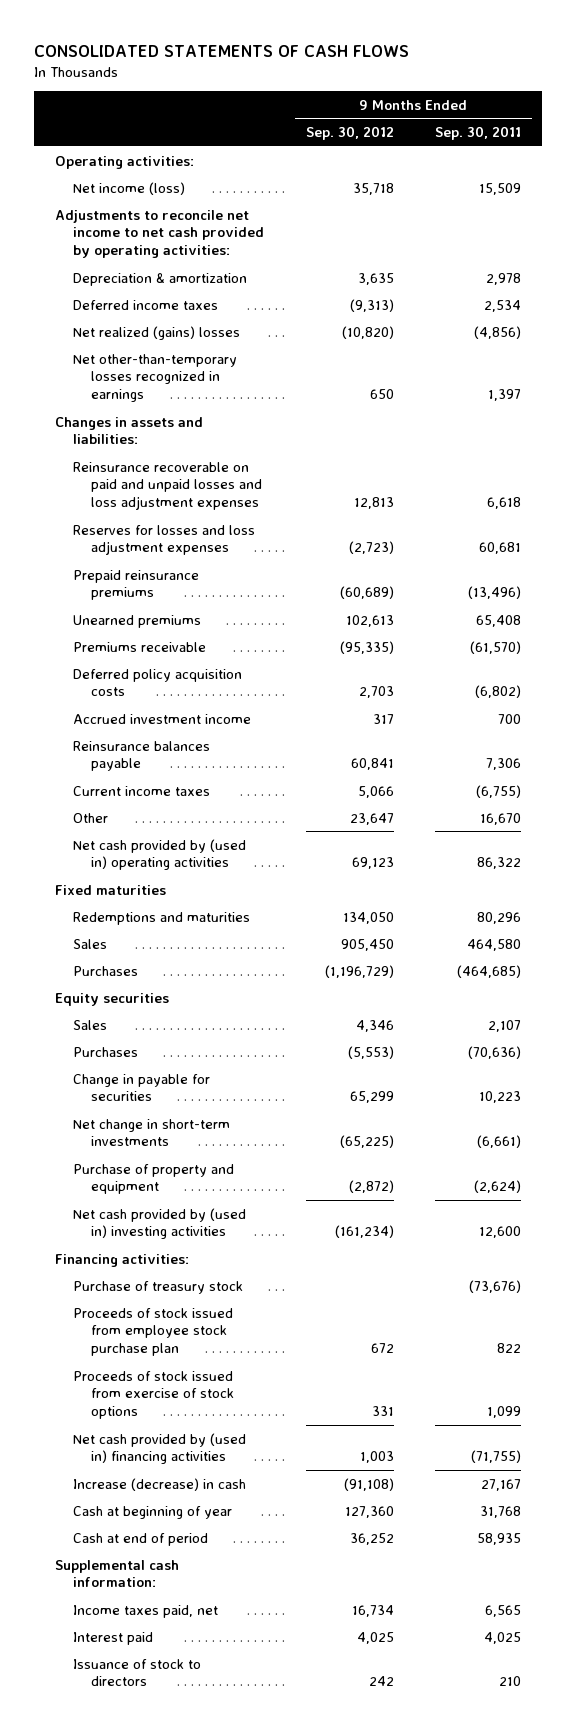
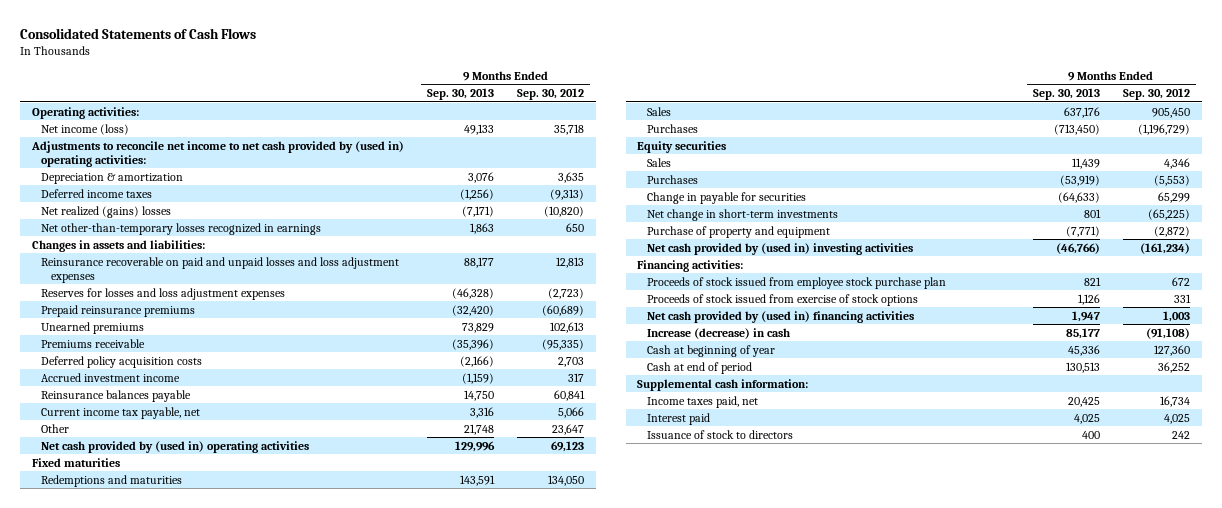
[34,44,410,57] CONSOLIDATED STATEMENTS OF CASH FLOWS -> [20,27,257,39] Consolidated Statements of Cash Flows
[435,126,522,141] Sep. 30, 2011 -> none
none -> [427,87,495,100] Sep. 30, 2013
[54,209,264,259] Adjustments to reconcile net income to net cash provided by operating activities: -> [31,140,405,167] Adjustments to reconcile net income to net cash provided by (used in) operating activities:
[72,785,210,796] Current income taxes -> [41,406,201,419] Current income tax payable, net
[72,1280,243,1294] Purchase of treasury stock -> none

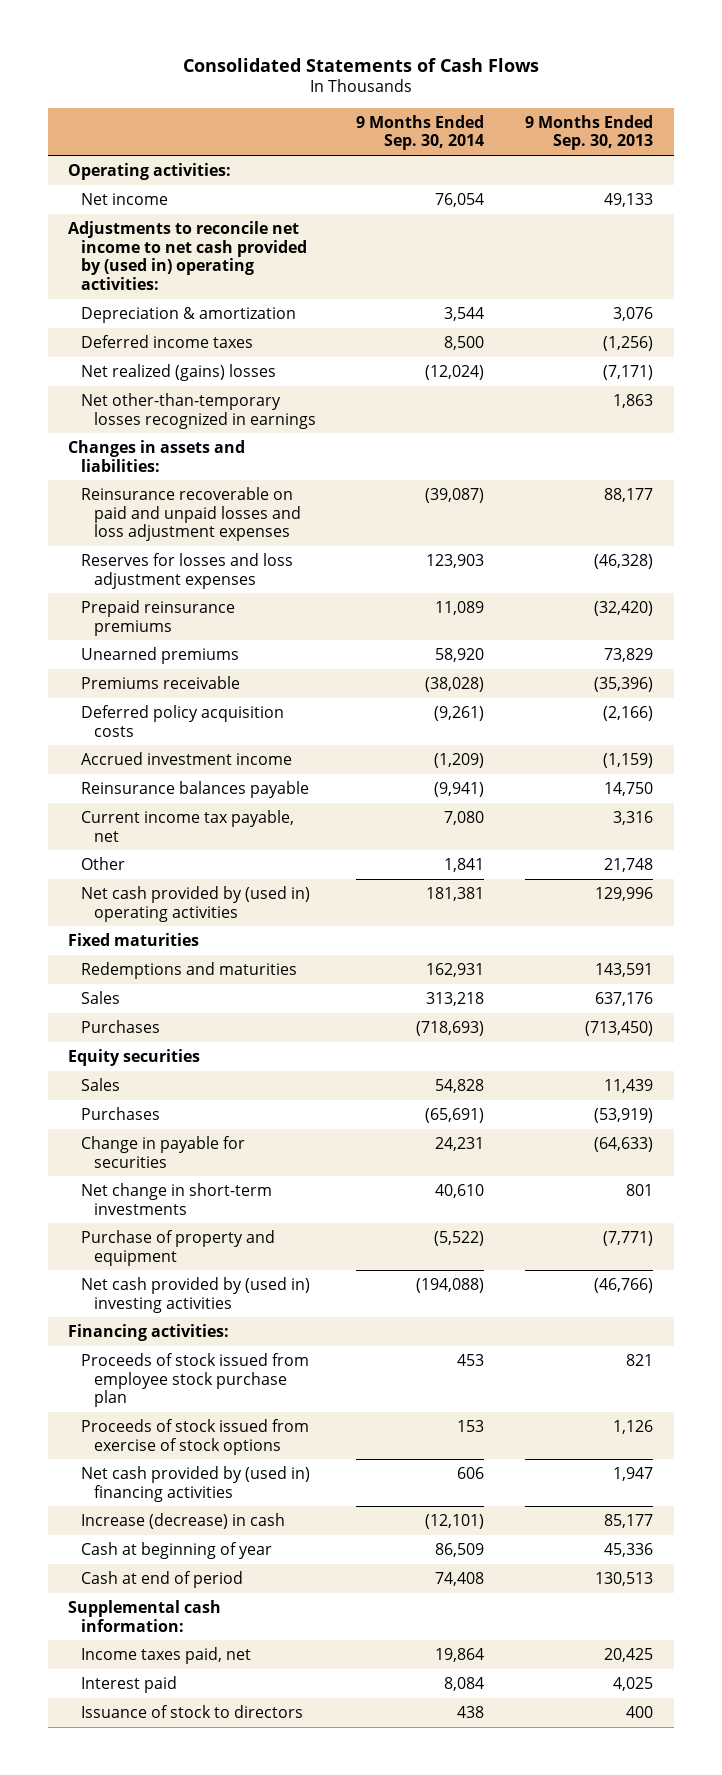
[517,87,585,100] Sep. 30, 2012 -> none
none -> [356,114,485,151] 9 Months Ended Sep. 30, 2014
[41,123,130,135] Net income (loss) -> [80,192,168,205] Net income

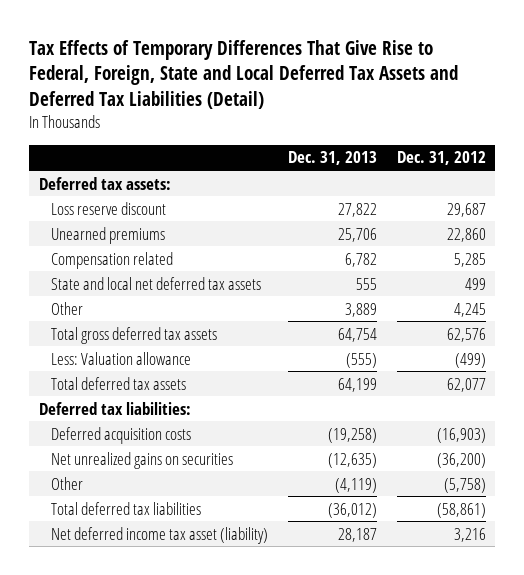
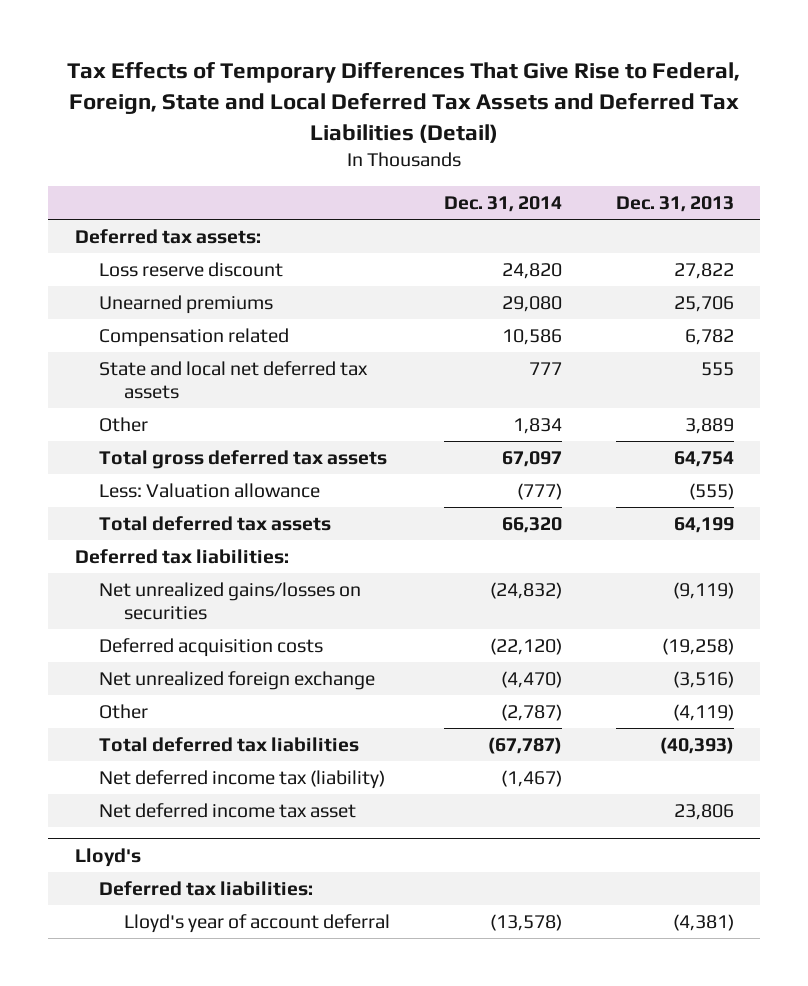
[396,151,486,166] Dec. 31, 2012 -> none
none -> [443,196,562,213] Dec. 31, 2014
none -> [99,582,362,621] Net unrealized gains/losses on securities
[51,451,234,469] Net unrealized gains on securities -> none
none -> [99,671,376,691] Net unrealized foreign exchange
[327,502,377,518] (36,012) -> [659,737,734,755] (40,393)
none -> [99,770,386,790] Net deferred income tax (liability)
[51,526,269,544] Net deferred income tax asset (liability) -> [99,803,357,819] Net deferred income tax asset
[337,527,377,542] 28,187 -> [673,804,734,821] 23,806
none -> [74,847,141,867] Lloyd's
none -> [99,881,314,897] Deferred tax liabilities:
none -> [123,914,390,934] Lloyd's year of account deferral

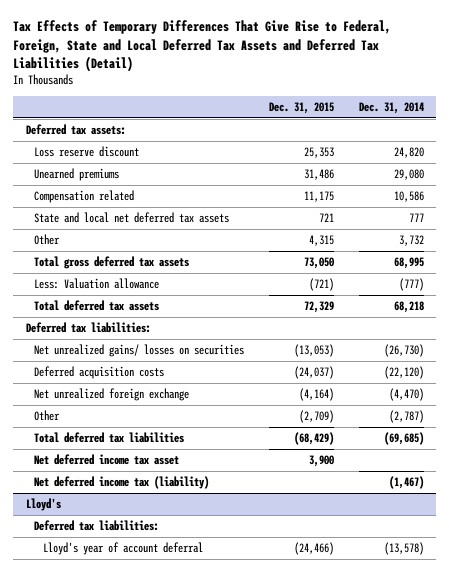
[615,196,734,213] Dec. 31, 2013 -> none
none -> [268,102,334,115] Dec. 31, 2015
[512,418,562,435] 1,834 -> [398,235,424,247] 3,732
[501,451,562,468] 67,097 -> [393,257,424,270] 68,995
[501,517,562,534] 66,320 -> [393,301,424,314] 68,218
[99,582,362,621] Net unrealized gains/losses on securities -> [34,344,245,358] Net unrealized gains/ losses on securities
[489,582,562,600] (24,832) -> [383,344,424,358] (26,730)
[487,737,562,755] (67,787) -> [383,432,424,446] (69,685)
[99,770,386,790] Net deferred income tax (liability) -> [34,476,210,490] Net deferred income tax (liability)

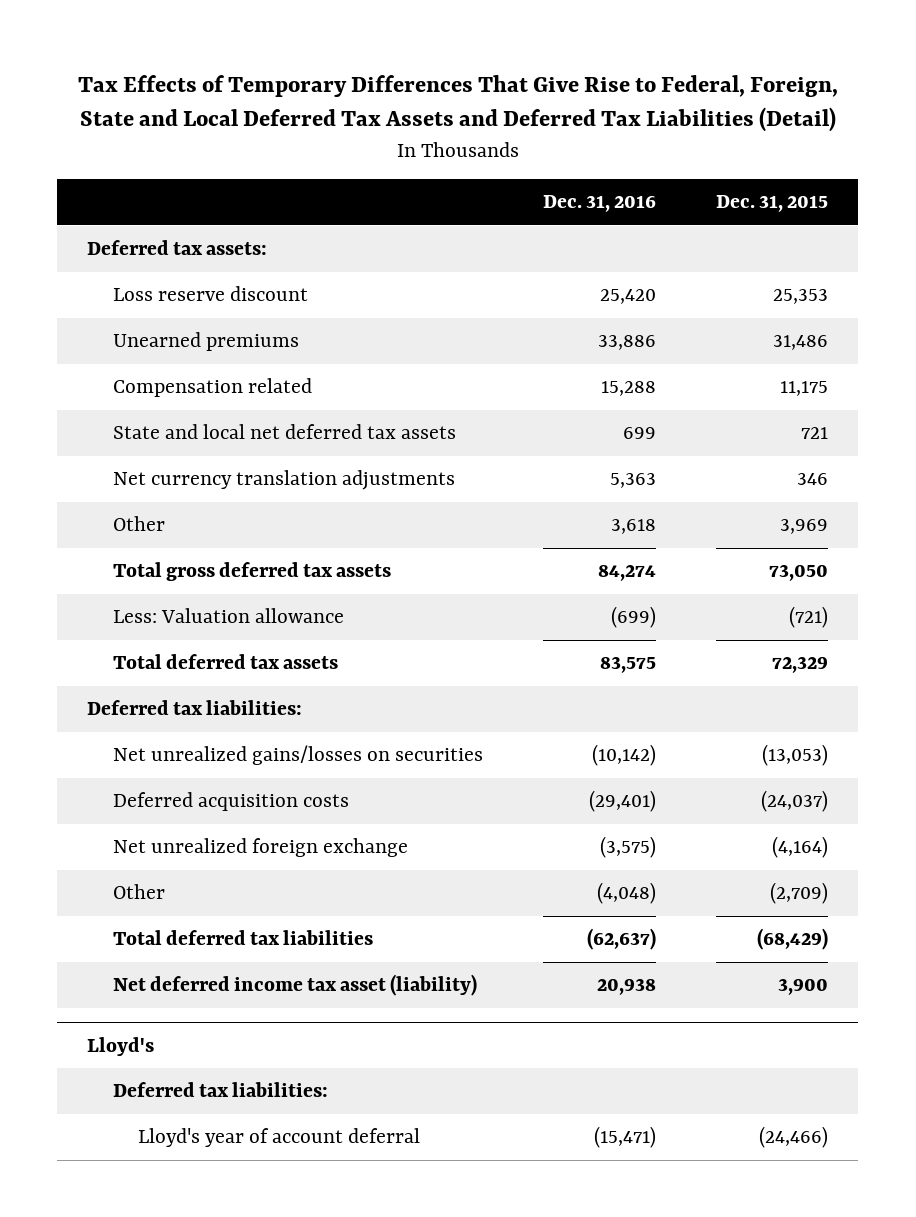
[358,102,424,115] Dec. 31, 2014 -> none
none -> [543,195,657,213] Dec. 31, 2016
none -> [112,470,455,491] Net currency translation adjustments
[308,235,334,247] 4,315 -> [780,519,829,535] 3,969
[34,344,245,358] Net unrealized gains/ losses on securities -> [112,745,483,766] Net unrealized gains/losses on securities
[34,476,210,490] Net deferred income tax (liability) -> none
[34,454,180,466] Net deferred income tax asset -> [112,974,477,997] Net deferred income tax asset (liability)

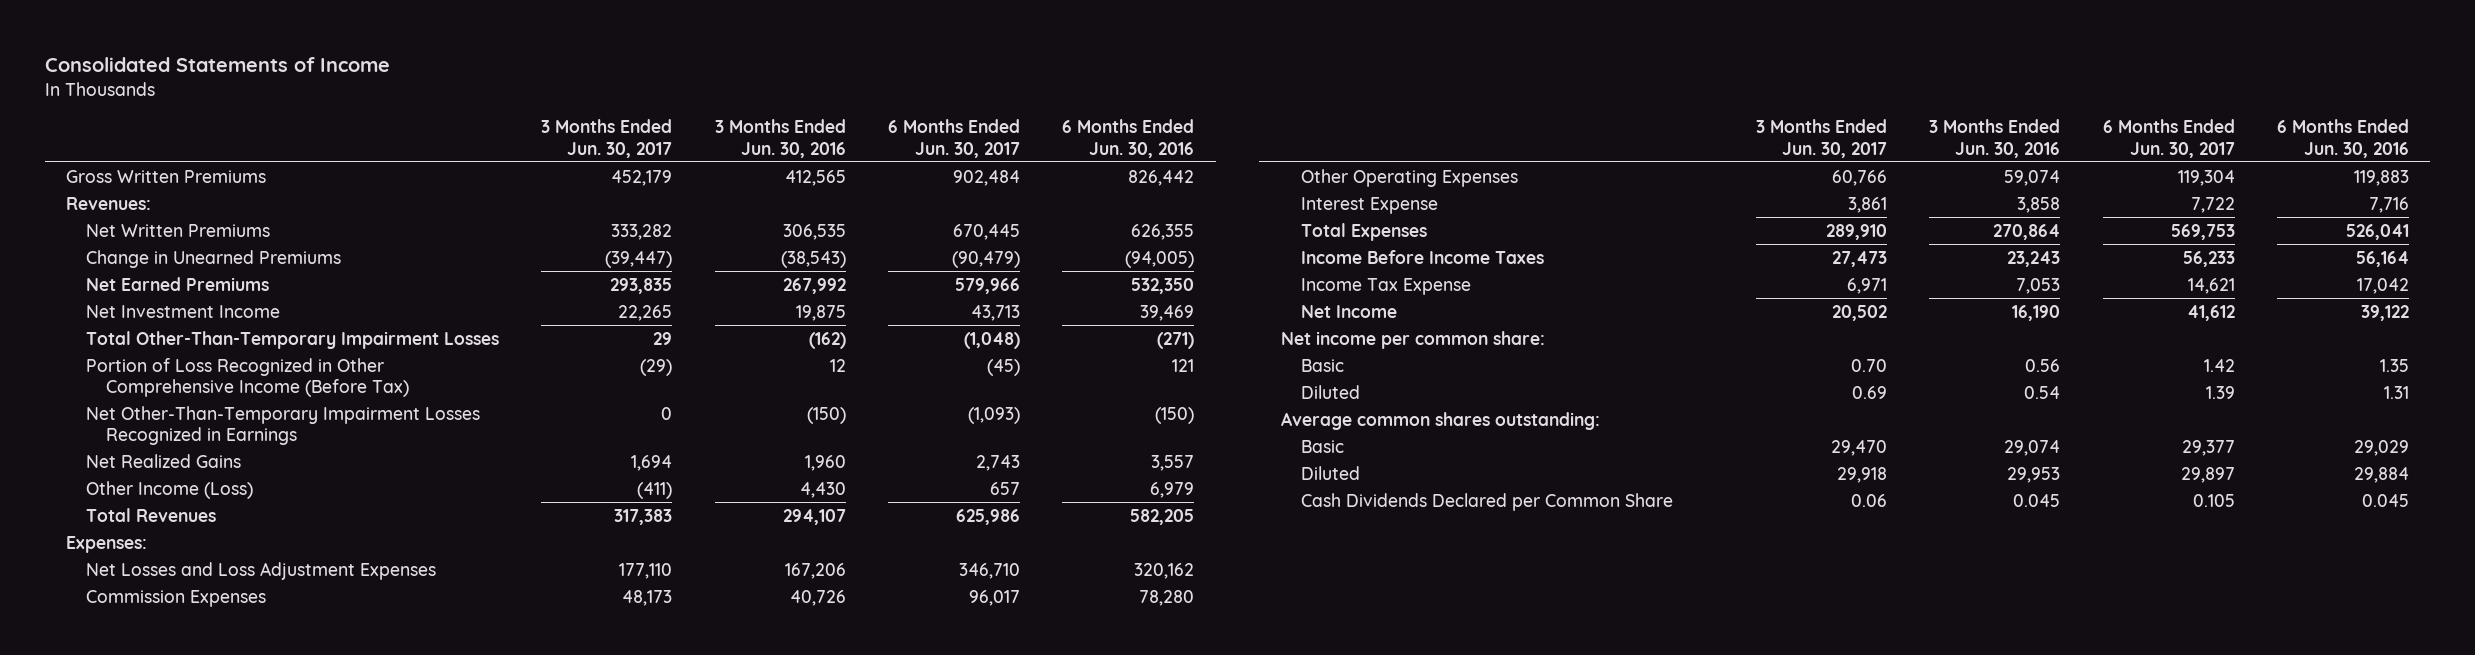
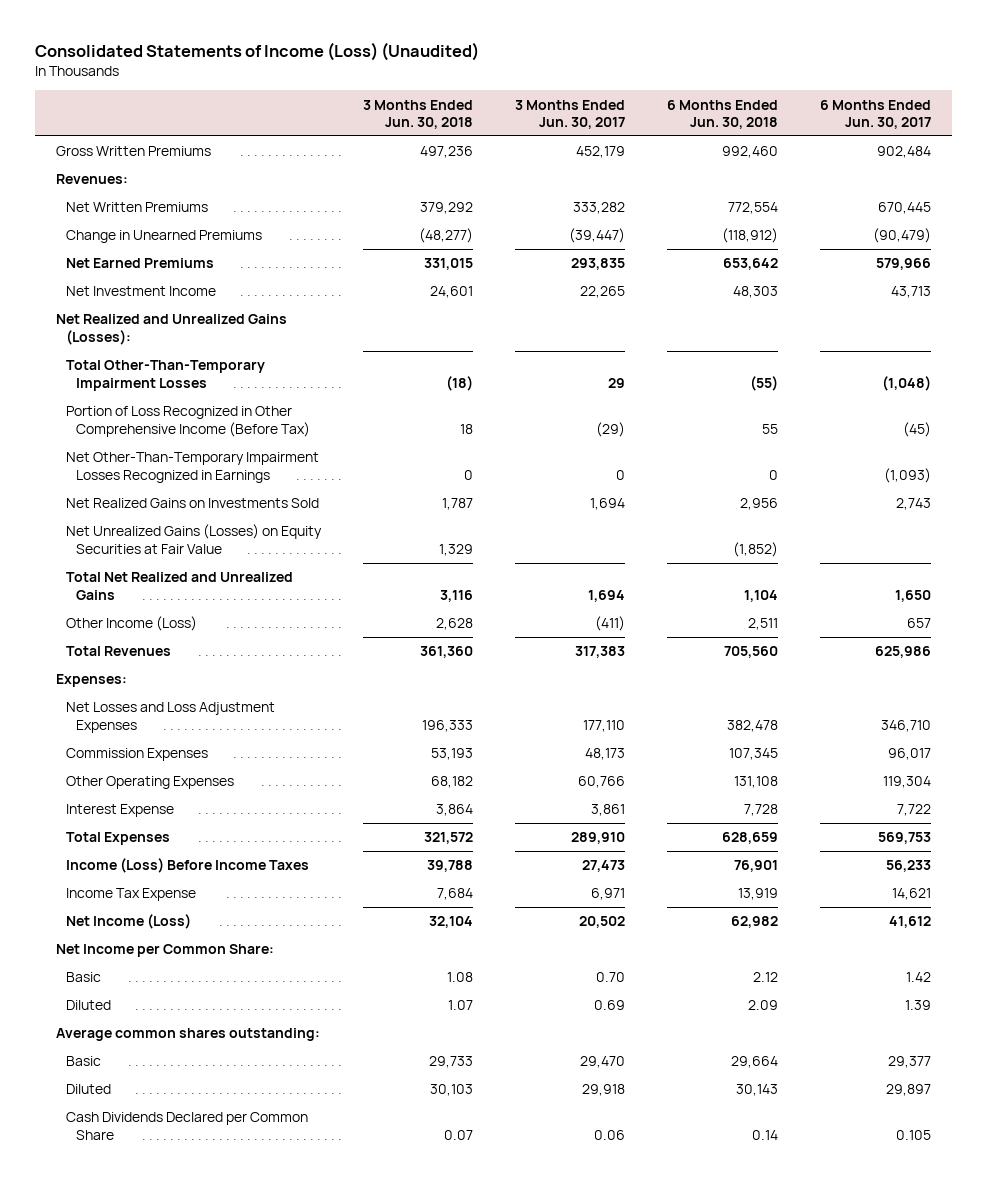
[44,57,390,73] Consolidated Statements of Income -> [34,41,479,61] Consolidated Statements of Income (Loss) (Unaudited)
[714,118,846,158] 3 Months Ended Jun. 30, 2016 -> none
[1062,118,1195,158] 6 Months Ended Jun. 30, 2016 -> none
none -> [363,99,474,130] 3 Months Ended Jun. 30, 2018
none -> [667,99,779,130] 6 Months Ended Jun. 30, 2018
none -> [55,314,287,345] Net Realized and Unrealized Gains (Losses):
[85,453,241,468] Net Realized Gains -> [65,498,319,509] Net Realized Gains on Investments Sold
none -> [65,524,322,554] Net Unrealized Gains (Losses) on Equity Securities at Fair Value
none -> [65,572,293,600] Total Net Realized and Unrealized Gains
[1300,249,1544,264] Income Before Income Taxes -> [65,858,309,874] Income (Loss) Before Income Taxes
[1300,304,1397,318] Net Income -> [65,914,191,930] Net Income (Loss)
[1280,330,1545,349] Net income per common share: -> [55,944,274,958] Net Income per Common Share:

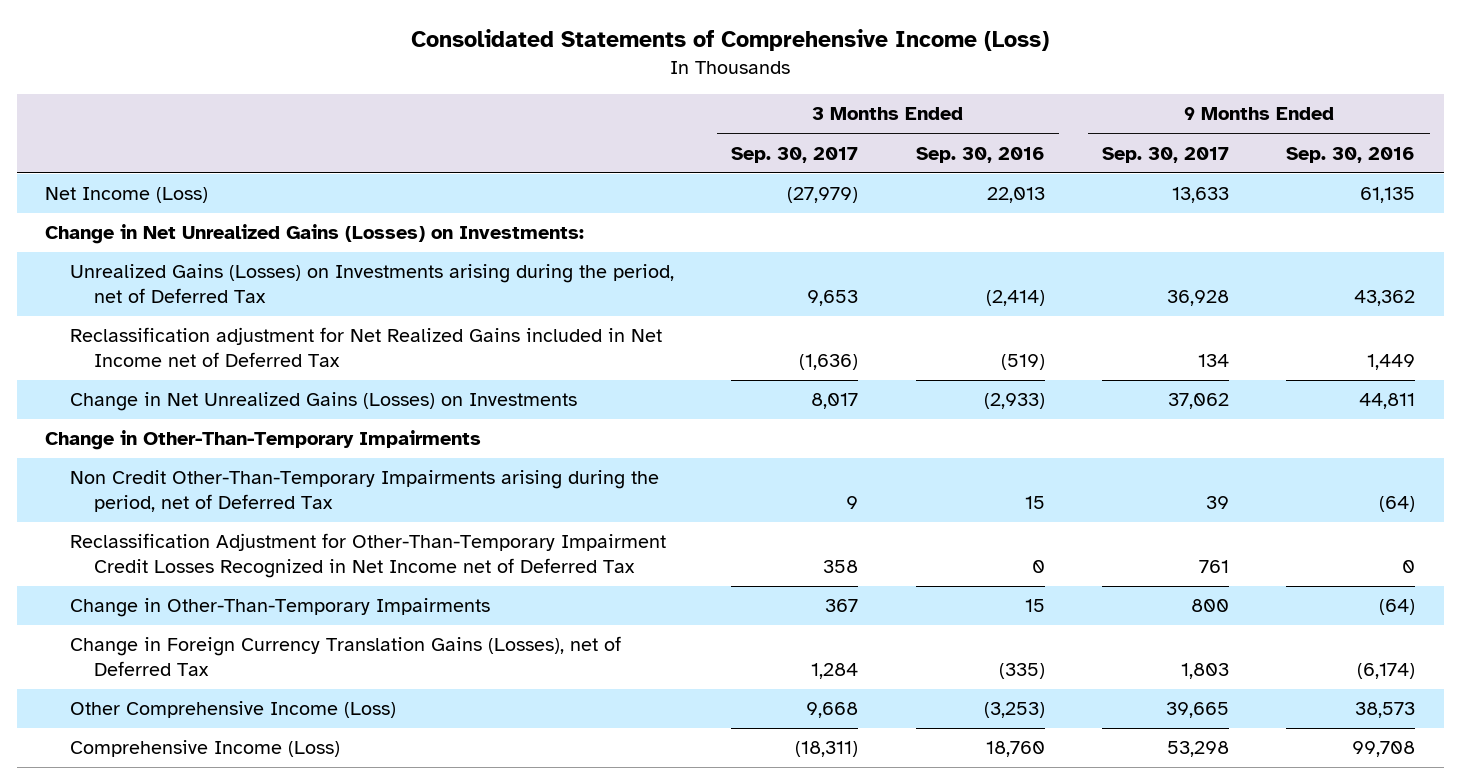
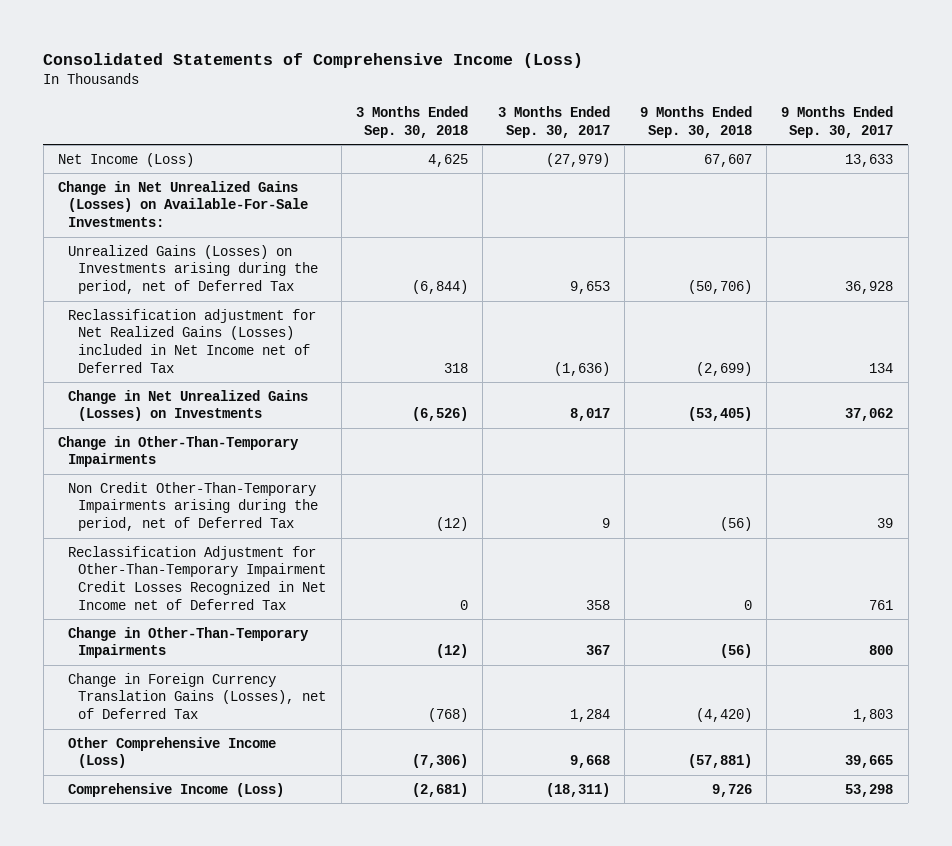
[915,146,1045,163] Sep. 30, 2016 -> none
[1286,146,1416,163] Sep. 30, 2016 -> none
none -> [355,106,468,138] 3 Months Ended Sep. 30, 2018
none -> [639,106,752,138] 9 Months Ended Sep. 30, 2018
[45,224,585,245] Change in Net Unrealized Gains (Losses) on Investments: -> [58,180,309,228] Change in Net Unrealized Gains (Losses) on Available-For-Sale Investments:
[69,327,662,368] Reclassification adjustment for Net Realized Gains included in Net Income net of Deferred Tax -> [68,308,317,373] Reclassification adjustment for Net Realized Gains (Losses) included in Net Income net of Deferred Tax

